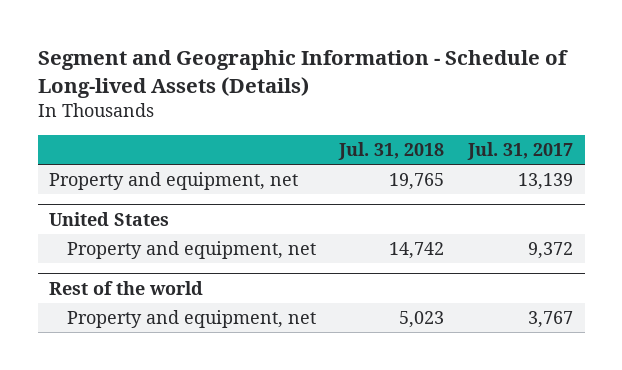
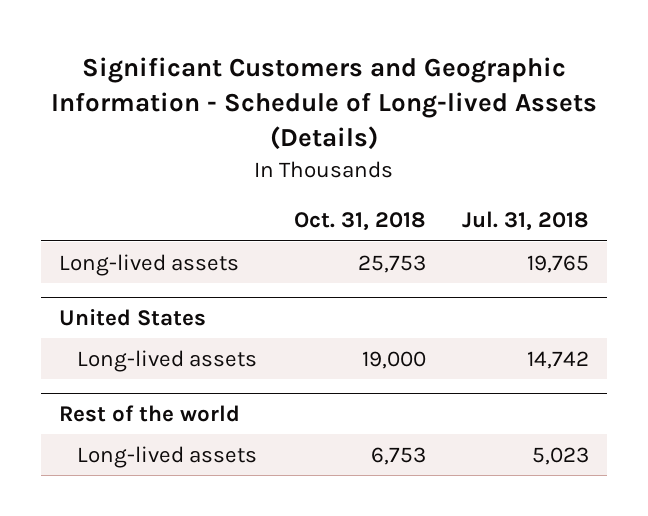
[37,50,568,99] Segment and Geographic Information - Schedule of Long-lived Assets (Details) -> [51,57,598,151] Significant Customers and Geographic Information - Schedule of Long-lived Assets (Details)
[467,142,574,161] Jul. 31, 2017 -> none
none -> [293,212,426,232] Oct. 31, 2018
[49,171,299,190] Property and equipment, net -> [59,253,240,276] Long-lived assets
[66,240,316,259] Property and equipment, net -> [77,349,258,372] Long-lived assets
[66,309,316,328] Property and equipment, net -> [77,445,258,468] Long-lived assets

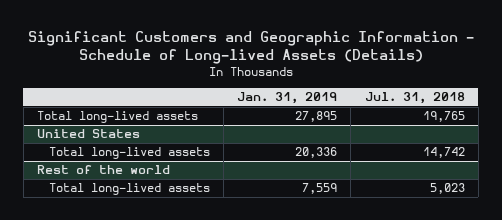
[293,212,426,232] Oct. 31, 2018 -> none
none -> [237,92,338,105] Jan. 31, 2019
[59,253,240,276] Long-lived assets -> [36,111,198,124] Total long-lived assets
[77,349,258,372] Long-lived assets -> [48,147,210,160] Total long-lived assets
[77,445,258,468] Long-lived assets -> [48,183,210,196] Total long-lived assets

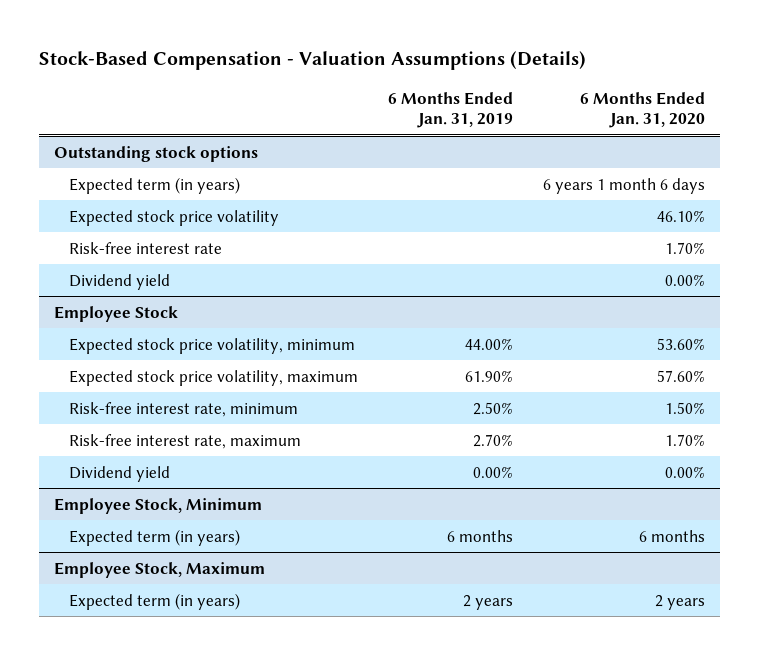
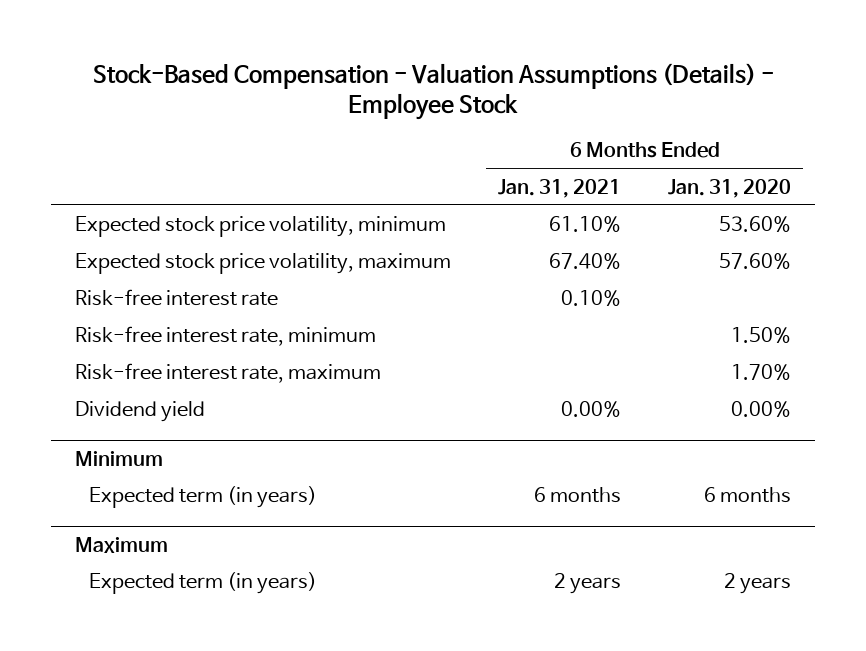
[38,51,586,71] Stock-Based Compensation - Valuation Assumptions (Details) -> [92,62,774,120] Stock-Based Compensation - Valuation Assumptions (Details) - Employee Stock
[388,91,514,129] 6 Months Ended Jan. 31, 2019 -> none
none -> [497,178,621,198] Jan. 31, 2021
[53,145,258,162] Outstanding stock options -> none
[69,176,241,194] Expected term (in years) -> none
[69,209,280,226] Expected stock price volatility -> none
[69,241,223,254] Risk-free interest rate -> none
[69,273,171,290] Dividend yield -> none
[53,305,178,322] Employee Stock -> none
none -> [74,289,278,307] Risk-free interest rate
[53,497,262,514] Employee Stock, Minimum -> none
none -> [74,450,163,466] Minimum
[53,561,265,578] Employee Stock, Maximum -> none
none -> [74,536,168,553] Maximum

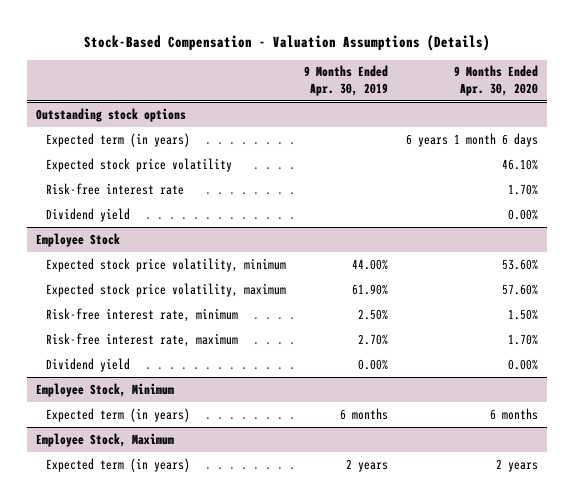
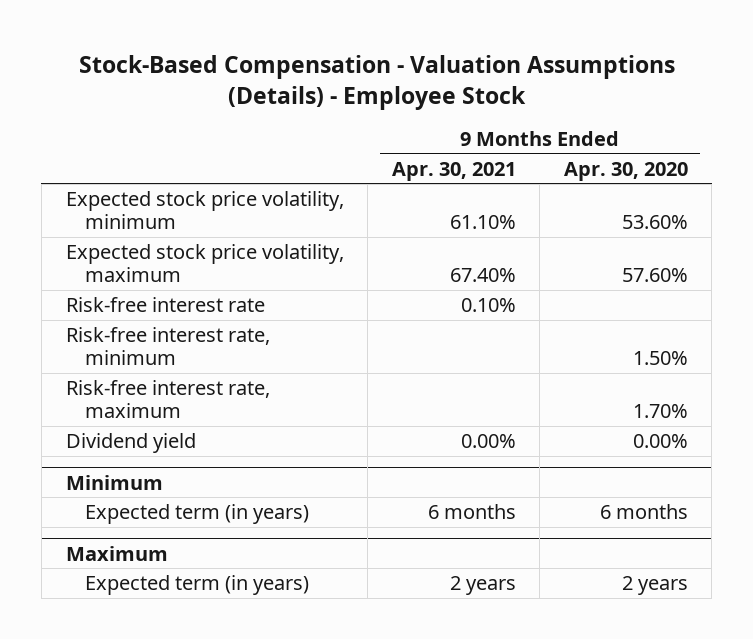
[83,34,490,51] Stock-Based Compensation - Valuation Assumptions (Details) -> [78,54,675,111] Stock-Based Compensation - Valuation Assumptions (Details) - Employee Stock
[304,65,389,96] 9 Months Ended Apr. 30, 2019 -> none
none -> [391,161,516,181] Apr. 30, 2021
[35,107,186,122] Outstanding stock options -> none
[46,132,191,147] Expected term (in years) -> none
[46,157,233,172] Expected stock price volatility -> none
[46,182,185,195] Risk-free interest rate -> none
[46,207,131,222] Dividend yield -> none
[35,232,120,247] Employee Stock -> none
none -> [65,297,265,313] Risk-free interest rate
[35,382,174,397] Employee Stock, Minimum -> none
none -> [65,474,163,490] Minimum
[35,432,174,447] Employee Stock, Maximum -> none
none -> [65,545,168,561] Maximum

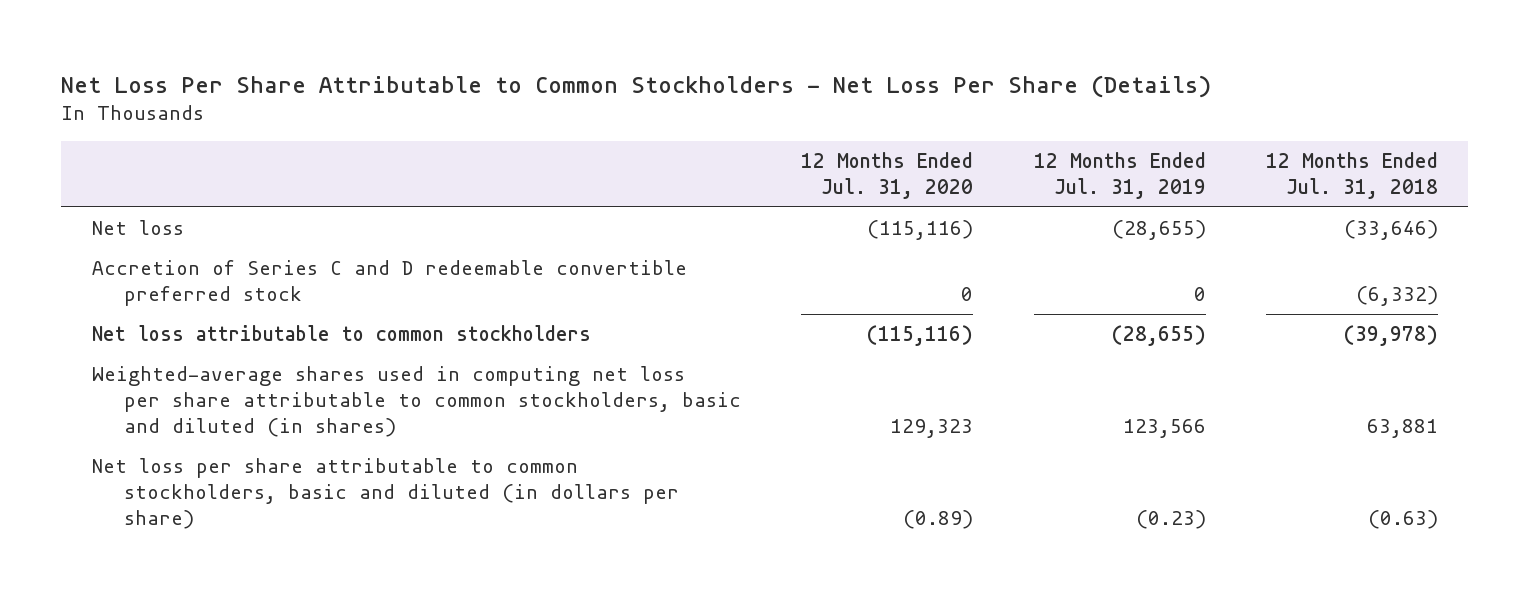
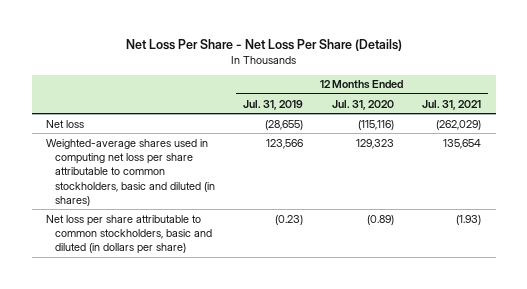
[61,74,1212,98] Net Loss Per Share Attributable to Common Stockholders - Net Loss Per Share (Details) -> [125,38,402,51] Net Loss Per Share - Net Loss Per Share (Details)
[1266,151,1439,199] 12 Months Ended Jul. 31, 2018 -> none
none -> [422,99,482,110] Jul. 31, 2021
[91,260,687,307] Accretion of Series C and D redeemable convertible preferred stock -> none
[91,325,591,342] Net loss attributable to common stockholders -> none

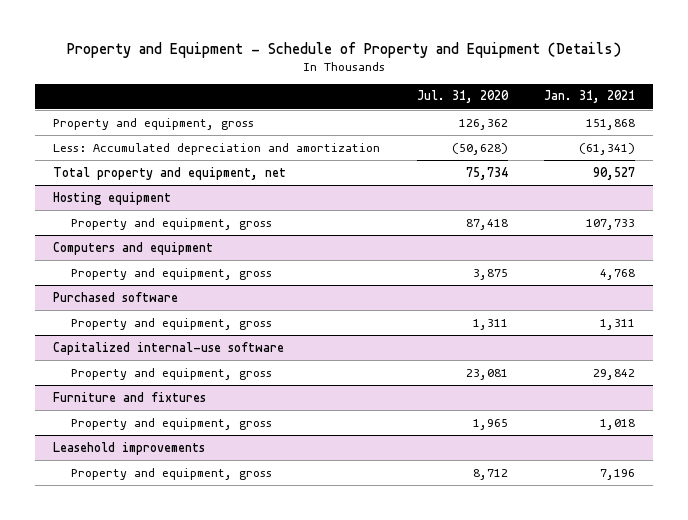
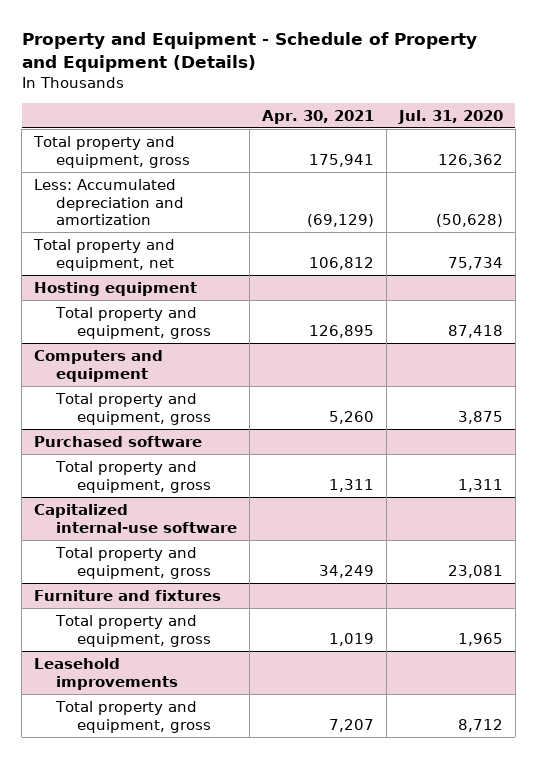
[544,90,636,104] Jan. 31, 2021 -> none
none -> [261,109,374,124] Apr. 30, 2021
[53,117,255,130] Property and equipment, gross -> [33,135,190,168] Total property and equipment, gross
[70,217,272,230] Property and equipment, gross -> [54,306,212,339] Total property and equipment, gross
[70,267,272,280] Property and equipment, gross -> [54,392,212,425] Total property and equipment, gross
[70,317,272,330] Property and equipment, gross -> [54,460,212,493] Total property and equipment, gross
[70,367,272,380] Property and equipment, gross -> [54,546,212,579] Total property and equipment, gross
[70,417,272,430] Property and equipment, gross -> [54,614,212,647] Total property and equipment, gross
[70,467,272,480] Property and equipment, gross -> [54,700,212,733] Total property and equipment, gross

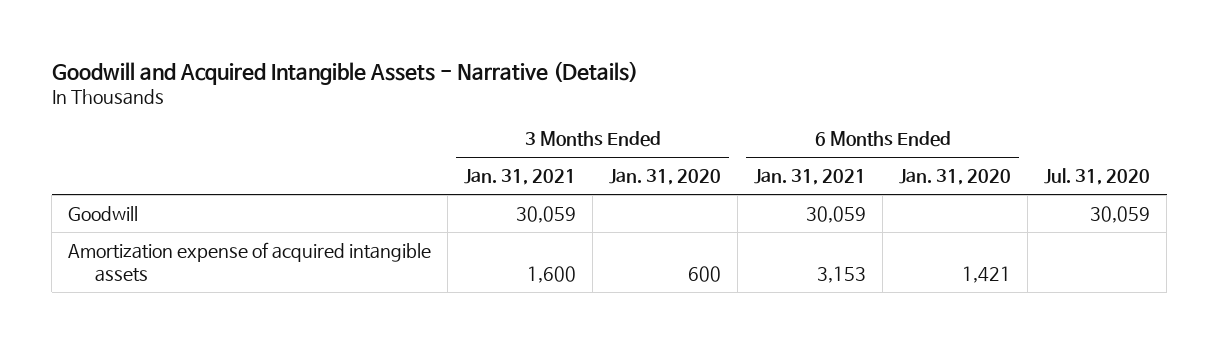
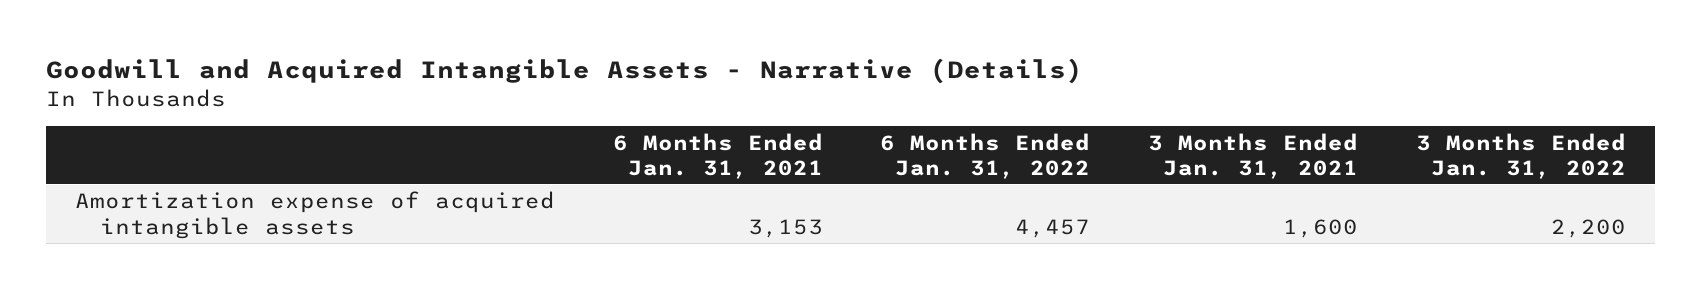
[609,169,722,186] Jan. 31, 2020 -> none
[899,169,1012,186] Jan. 31, 2020 -> none
[1044,168,1151,186] Jul. 31, 2020 -> none
none -> [880,132,1091,180] 6 Months Ended Jan. 31, 2022
none -> [1416,132,1627,180] 3 Months Ended Jan. 31, 2022
[68,205,139,221] Goodwill -> none

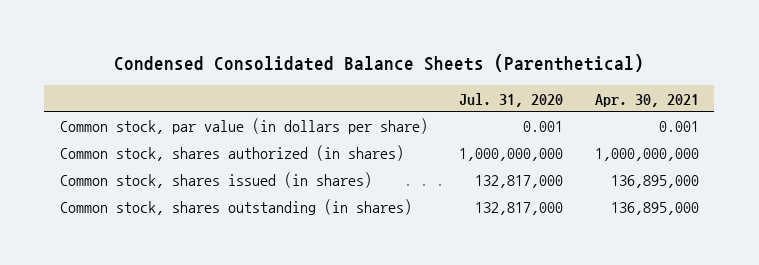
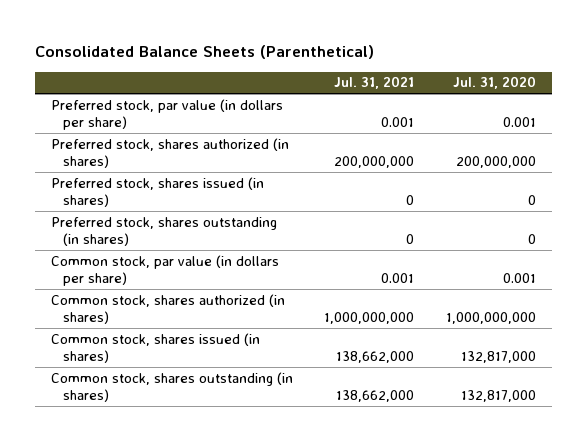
[114,54,645,73] Condensed Consolidated Balance Sheets (Parenthetical) -> [35,45,375,60] Consolidated Balance Sheets (Parenthetical)
[594,93,699,107] Apr. 30, 2021 -> none
none -> [334,76,415,90] Jul. 31, 2021
none -> [50,98,283,130] Preferred stock, par value (in dollars per share)
none -> [50,137,289,168] Preferred stock, shares authorized (in shares)
none -> [50,176,264,207] Preferred stock, shares issued (in shares)
none -> [50,216,277,246] Preferred stock, shares outstanding (in shares)

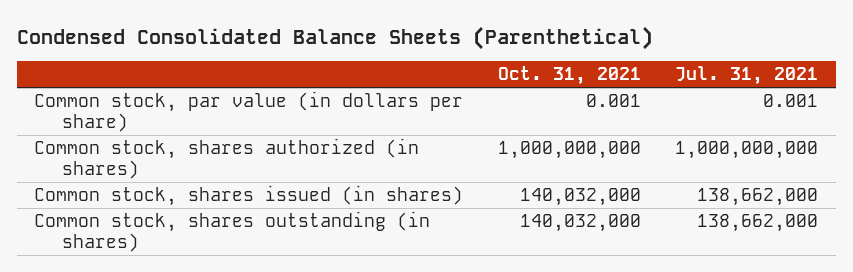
[35,45,375,60] Consolidated Balance Sheets (Parenthetical) -> [17,25,654,50] Condensed Consolidated Balance Sheets (Parenthetical)
[452,76,536,90] Jul. 31, 2020 -> none
none -> [497,66,641,86] Oct. 31, 2021
[50,98,283,130] Preferred stock, par value (in dollars per share) -> none
[50,137,289,168] Preferred stock, shares authorized (in shares) -> none
[50,176,264,207] Preferred stock, shares issued (in shares) -> none
[50,216,277,246] Preferred stock, shares outstanding (in shares) -> none

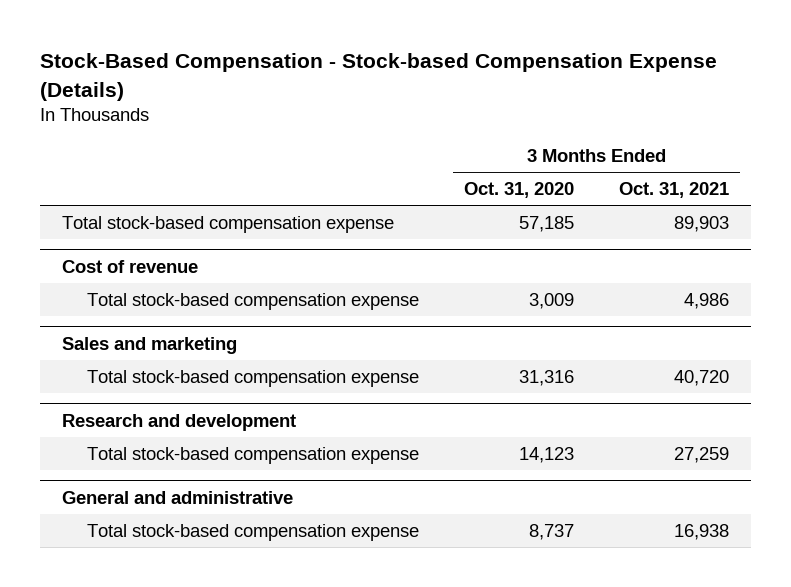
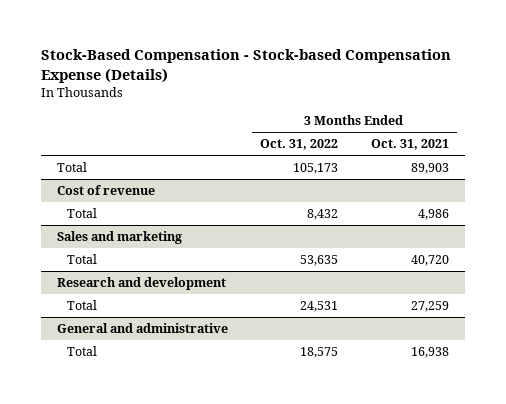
[464,182,575,199] Oct. 31, 2020 -> none
none -> [260,139,339,151] Oct. 31, 2022
[62,215,395,233] Total stock-based compensation expense -> [57,162,88,173] Total
[87,292,420,310] Total stock-based compensation expense -> [67,208,98,219] Total
[87,369,420,387] Total stock-based compensation expense -> [67,254,98,265] Total
[87,446,420,464] Total stock-based compensation expense -> [67,300,98,311] Total
[87,523,420,541] Total stock-based compensation expense -> [67,346,98,357] Total

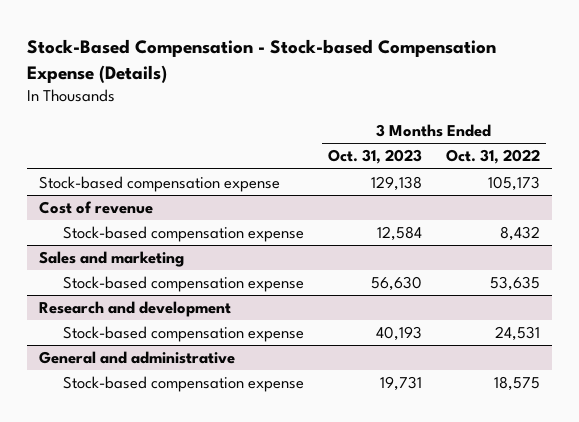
[370,139,449,151] Oct. 31, 2021 -> none
none -> [327,149,422,165] Oct. 31, 2023
[57,162,88,173] Total -> [39,176,281,193] Stock-based compensation expense
[67,208,98,219] Total -> [63,226,305,243] Stock-based compensation expense
[67,254,98,265] Total -> [63,276,305,293] Stock-based compensation expense
[67,300,98,311] Total -> [63,326,305,343] Stock-based compensation expense
[67,346,98,357] Total -> [63,376,305,393] Stock-based compensation expense

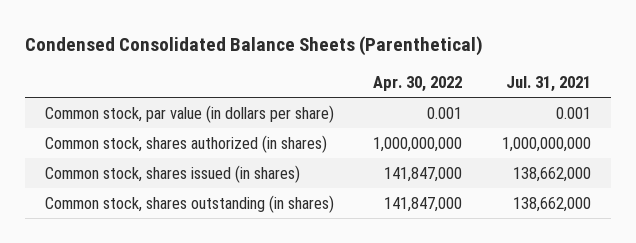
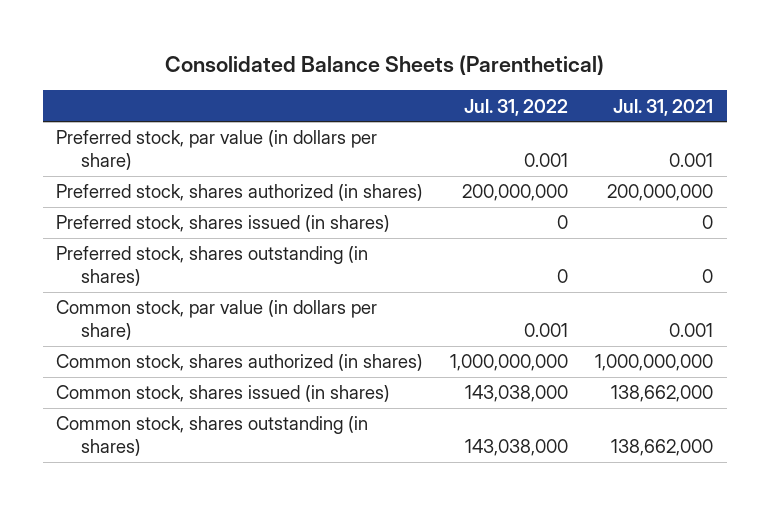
[24,35,483,56] Condensed Consolidated Balance Sheets (Parenthetical) -> [164,54,604,75] Consolidated Balance Sheets (Parenthetical)
[373,76,463,93] Apr. 30, 2022 -> none
none -> [464,98,569,116] Jul. 31, 2022
none -> [56,130,378,170] Preferred stock, par value (in dollars per share)
none -> [56,184,424,202] Preferred stock, shares authorized (in shares)
none -> [56,215,391,233] Preferred stock, shares issued (in shares)
none -> [56,246,369,286] Preferred stock, shares outstanding (in shares)

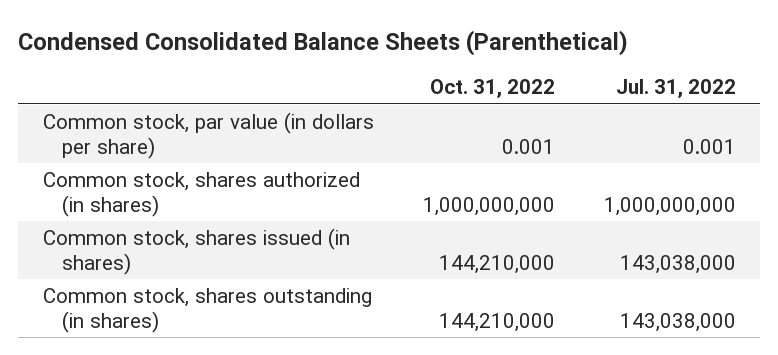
[164,54,604,75] Consolidated Balance Sheets (Parenthetical) -> [18,30,629,57] Condensed Consolidated Balance Sheets (Parenthetical)
[613,98,714,116] Jul. 31, 2021 -> none
none -> [429,79,555,99] Oct. 31, 2022
[56,130,378,170] Preferred stock, par value (in dollars per share) -> none
[56,184,424,202] Preferred stock, shares authorized (in shares) -> none
[56,215,391,233] Preferred stock, shares issued (in shares) -> none
[56,246,369,286] Preferred stock, shares outstanding (in shares) -> none

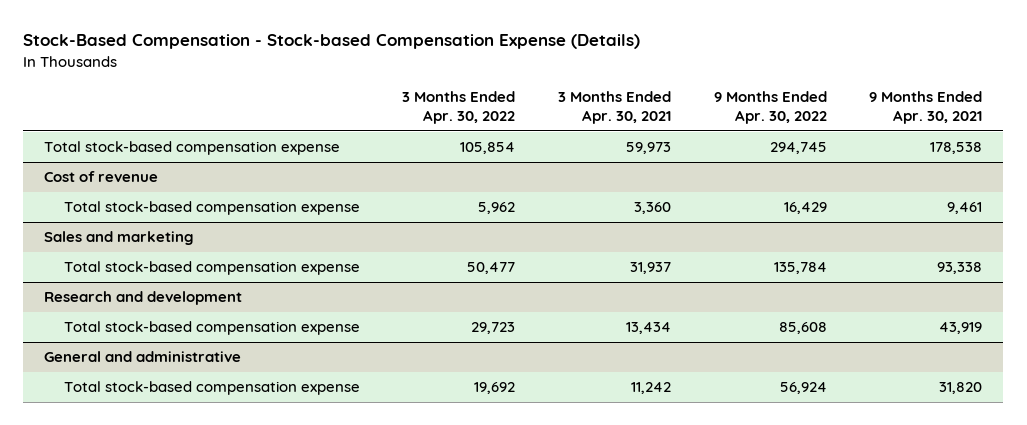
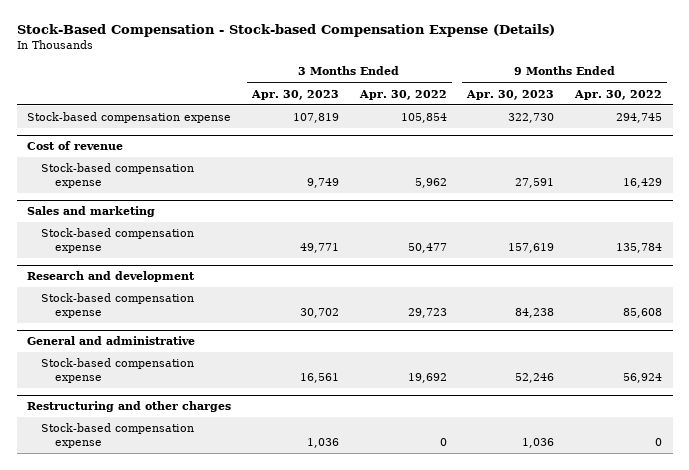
[557,91,671,124] 3 Months Ended Apr. 30, 2021 -> none
[869,91,983,124] 9 Months Ended Apr. 30, 2021 -> none
none -> [250,89,339,100] Apr. 30, 2023
none -> [466,89,555,100] Apr. 30, 2023
[44,141,341,156] Total stock-based compensation expense -> [27,112,232,124] Stock-based compensation expense
[63,201,360,216] Total stock-based compensation expense -> [40,163,194,189] Stock-based compensation expense
[63,261,360,276] Total stock-based compensation expense -> [40,228,194,254] Stock-based compensation expense
[63,321,360,336] Total stock-based compensation expense -> [40,293,194,319] Stock-based compensation expense
[63,381,360,396] Total stock-based compensation expense -> [40,358,194,384] Stock-based compensation expense
none -> [27,401,232,413] Restructuring and other charges
none -> [40,423,194,449] Stock-based compensation expense

